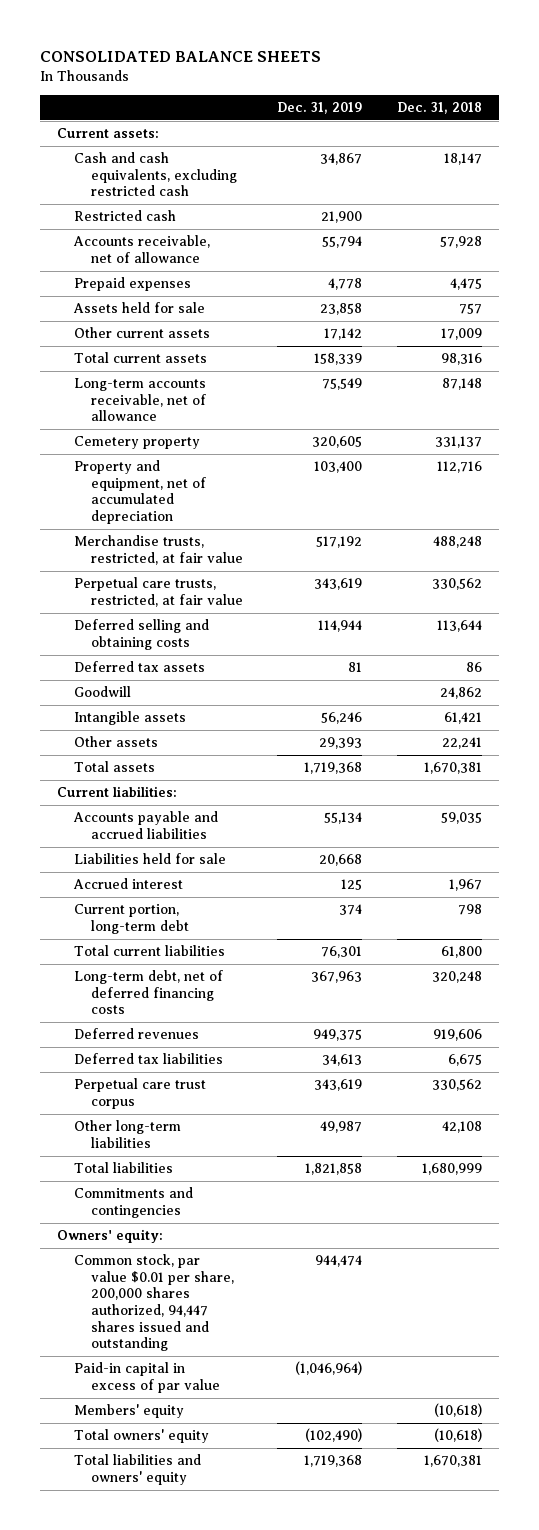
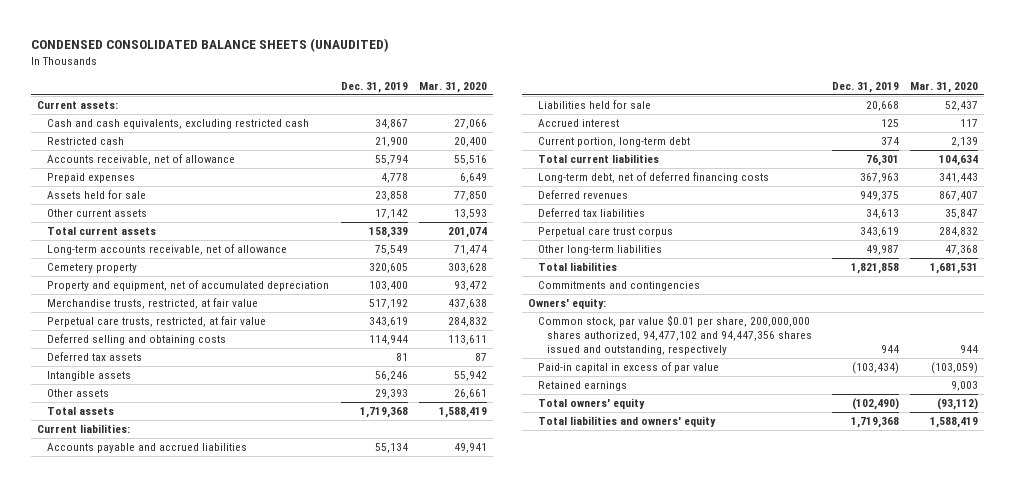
[39,50,321,62] CONSOLIDATED BALANCE SHEETS -> [31,38,390,53] CONDENSED CONSOLIDATED BALANCE SHEETS (UNAUDITED)
[396,102,482,115] Dec. 31, 2018 -> none
none -> [419,81,488,93] Mar. 31, 2020
[73,686,131,698] Goodwill -> none
[73,1404,184,1419] Members' equity -> none
[73,1254,234,1352] Common stock, par value $0.01 per share, 200,000 shares authorized, 94,447 shares issued and outstanding -> [537,315,813,355] Common stock, par value $0.01 per share, 200,000,000 shares authorized, 94,477,102 and 94,447,356 shares issued and outstanding, respectively
[315,1255,363,1268] 944,474 -> [880,344,899,353] 944
[295,1361,363,1376] (1,046,964) -> [851,362,899,375] (103,434)
none -> [537,381,627,392] Retained earnings

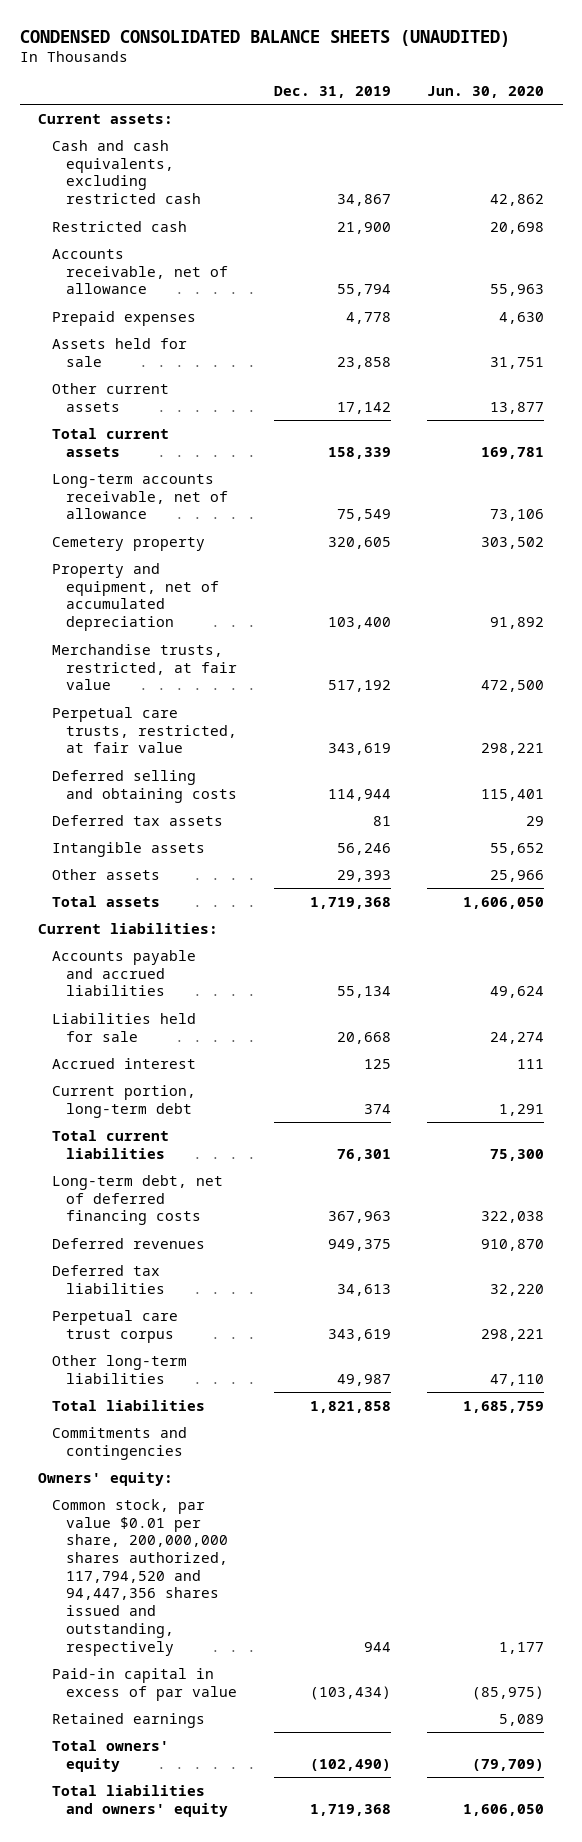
[419,81,488,93] Mar. 31, 2020 -> none
none -> [427,86,545,99] Jun. 30, 2020
[537,315,813,355] Common stock, par value $0.01 per share, 200,000,000 shares authorized, 94,477,102 and 94,447,356 shares issued and outstanding, respectively -> [52,1498,229,1656] Common stock, par value $0.01 per share, 200,000,000 shares authorized, 117,794,520 and 94,447,356 shares issued and outstanding, respectively

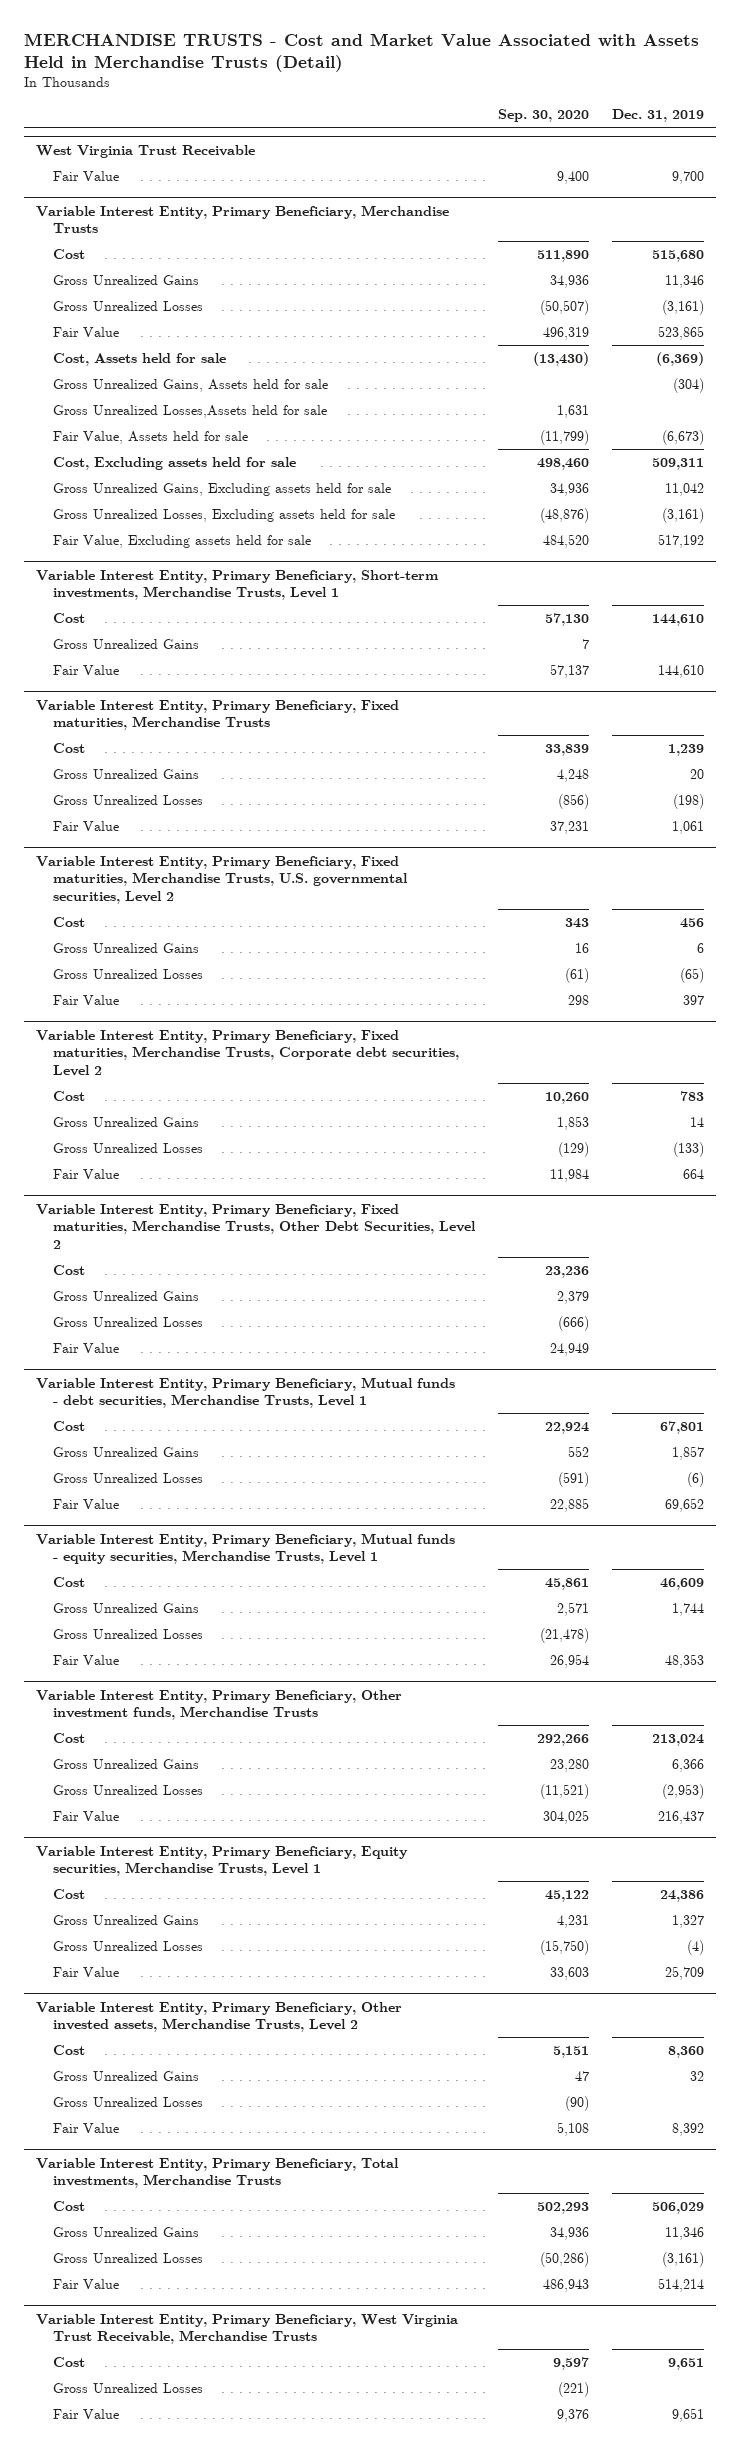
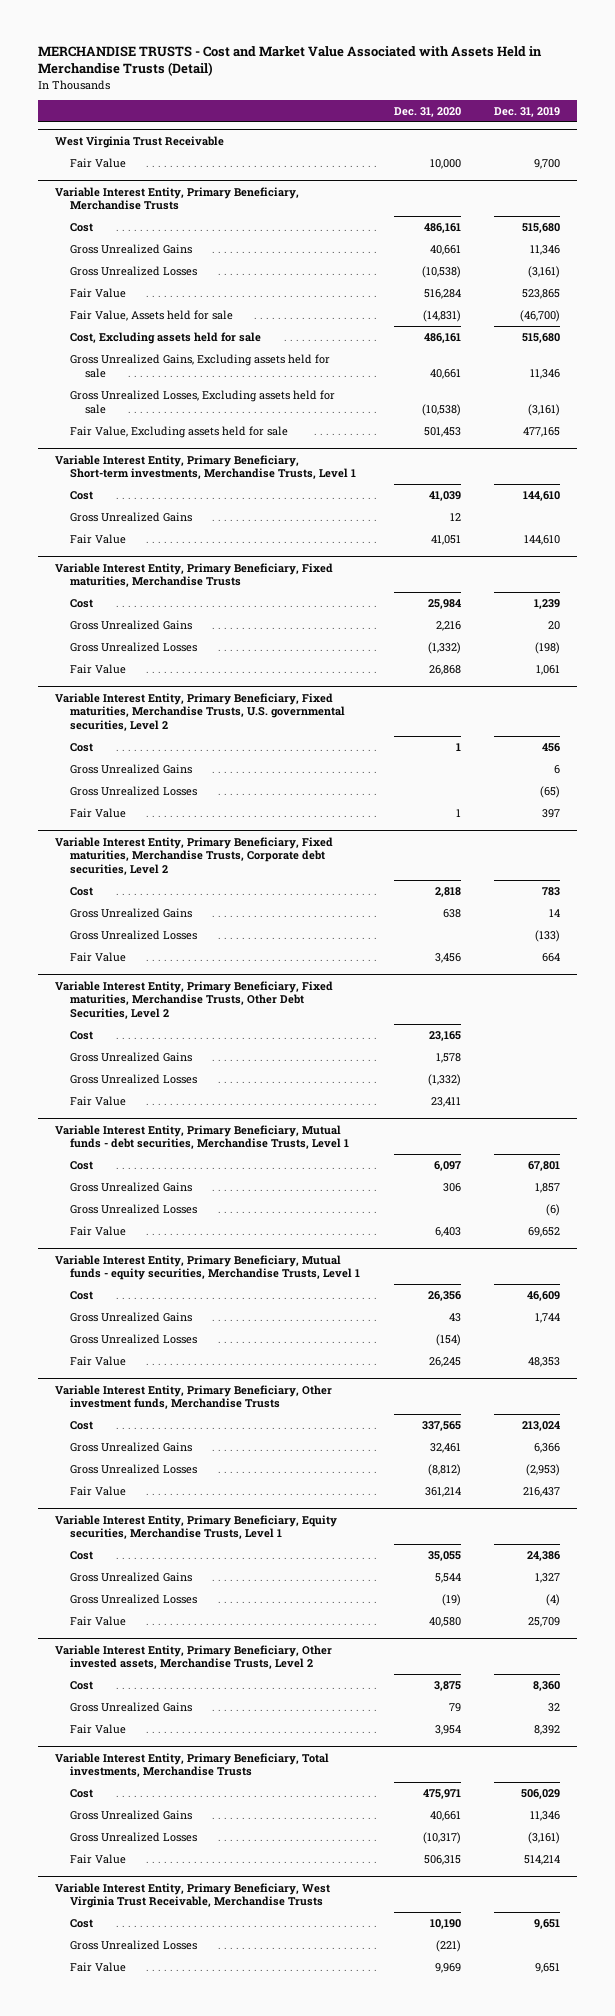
[497,109,589,123] Sep. 30, 2020 -> none
none -> [393,106,461,117] Dec. 31, 2020
[52,352,226,366] Cost, Assets held for sale -> none
[52,378,328,392] Gross Unrealized Gains, Assets held for sale -> none
[52,404,327,418] Gross Unrealized Losses,Assets held for sale -> none
[662,429,705,445] (6,673) -> [520,310,561,323] (46,700)
[652,457,705,470] 509,311 -> [522,333,561,344] 515,680
[665,482,705,496] 11,042 -> [530,368,561,379] 11,346
[658,533,705,548] 517,192 -> [523,427,561,438] 477,165
[52,2096,203,2107] Gross Unrealized Losses -> none

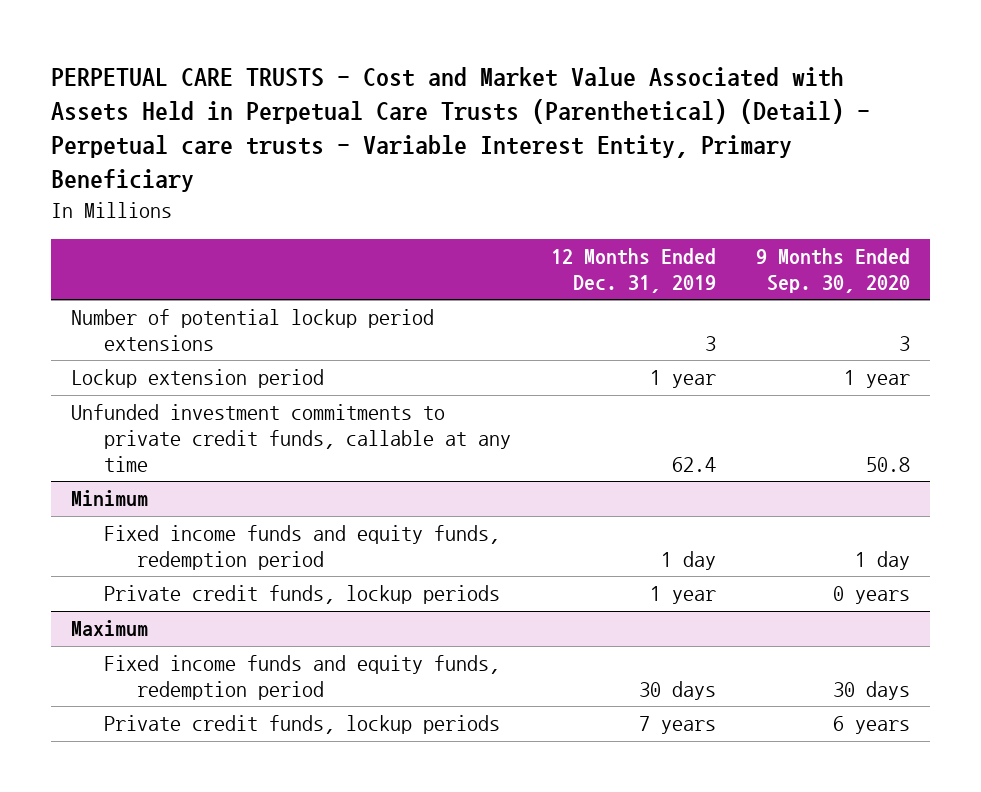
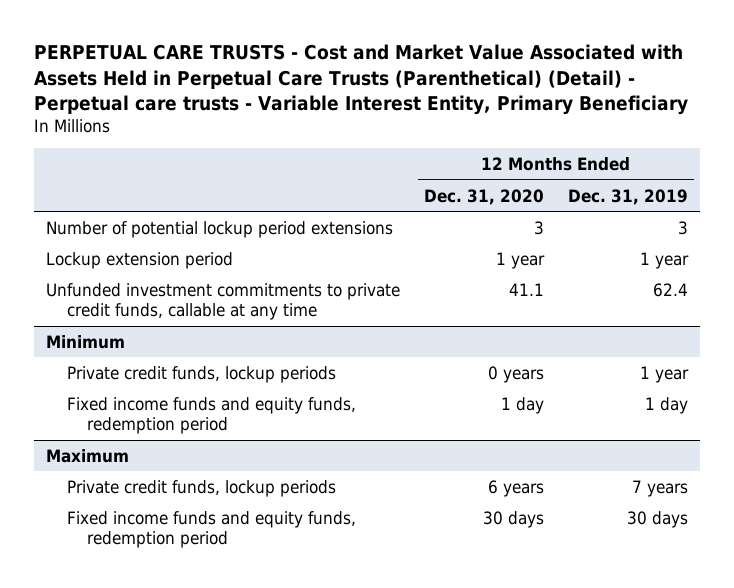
[756,248,911,294] 9 Months Ended Sep. 30, 2020 -> none
none -> [423,188,544,205] Dec. 31, 2020
[103,525,500,571] Fixed income funds and equity funds, redemption period -> [66,396,356,435] Fixed income funds and equity funds, redemption period
[103,655,500,701] Fixed income funds and equity funds, redemption period -> [66,510,356,549] Fixed income funds and equity funds, redemption period

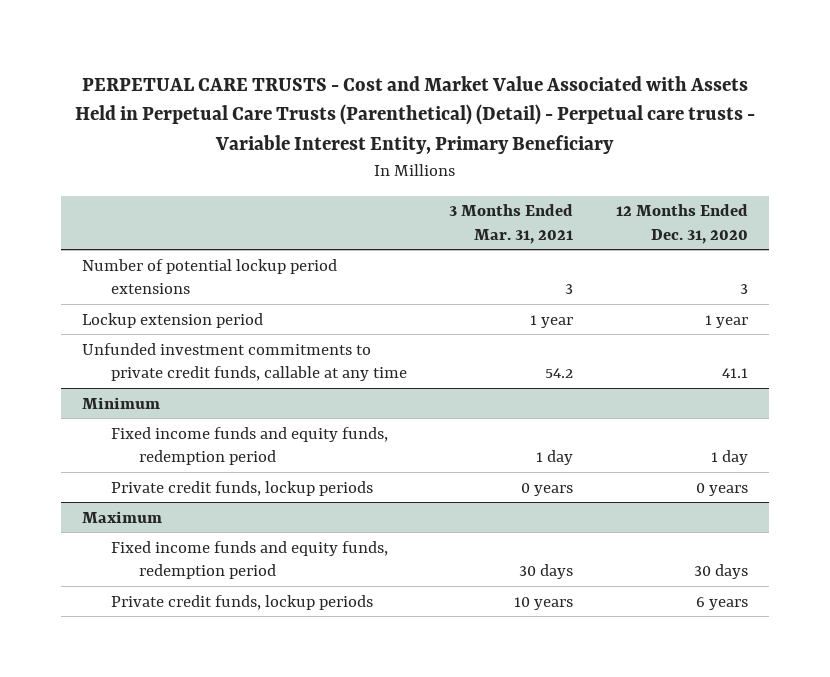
[568,188,689,205] Dec. 31, 2019 -> none
none -> [449,204,574,244] 3 Months Ended Mar. 31, 2021
[66,365,336,383] Private credit funds, lockup periods -> [110,480,373,496] Private credit funds, lockup periods
[66,479,336,497] Private credit funds, lockup periods -> [110,594,373,610] Private credit funds, lockup periods

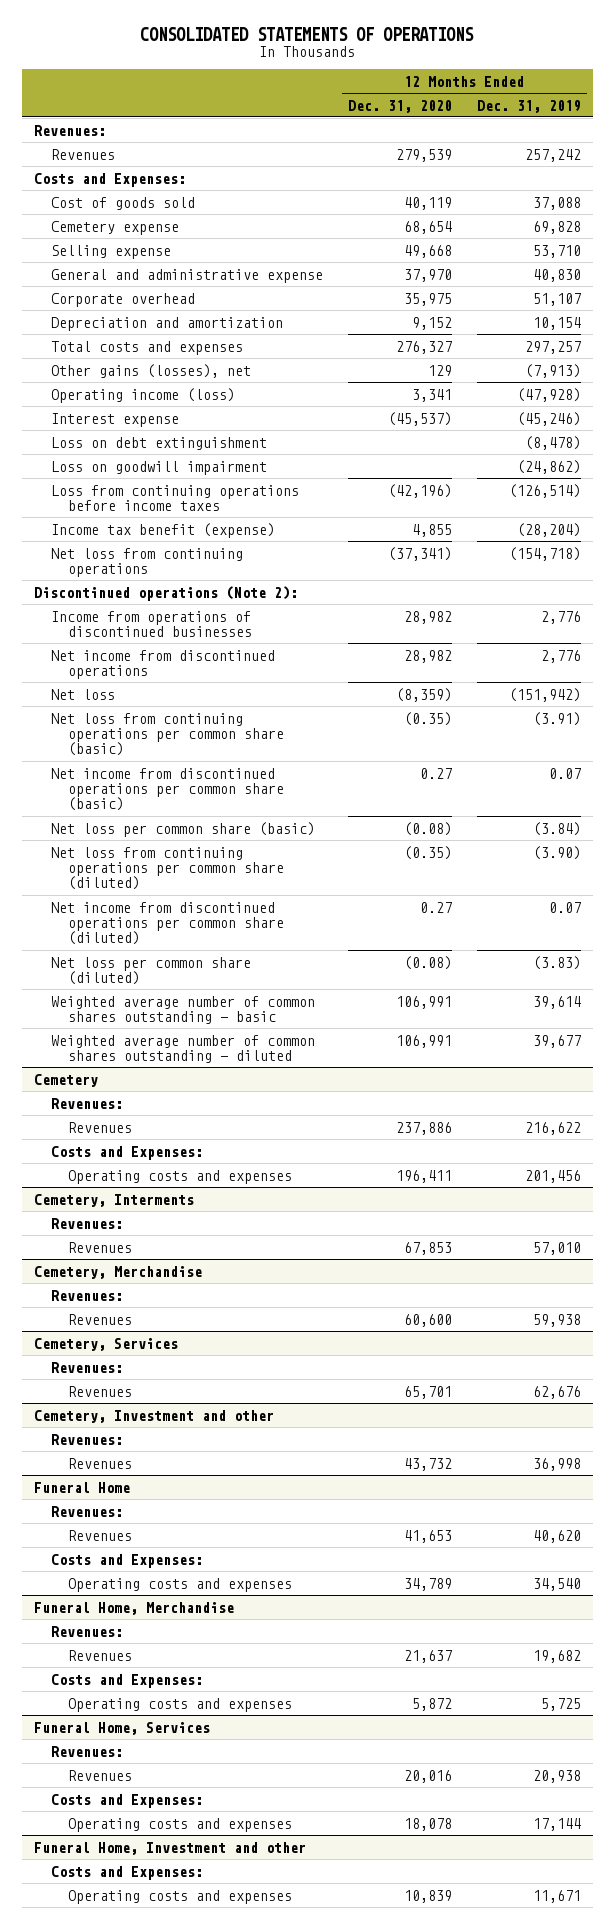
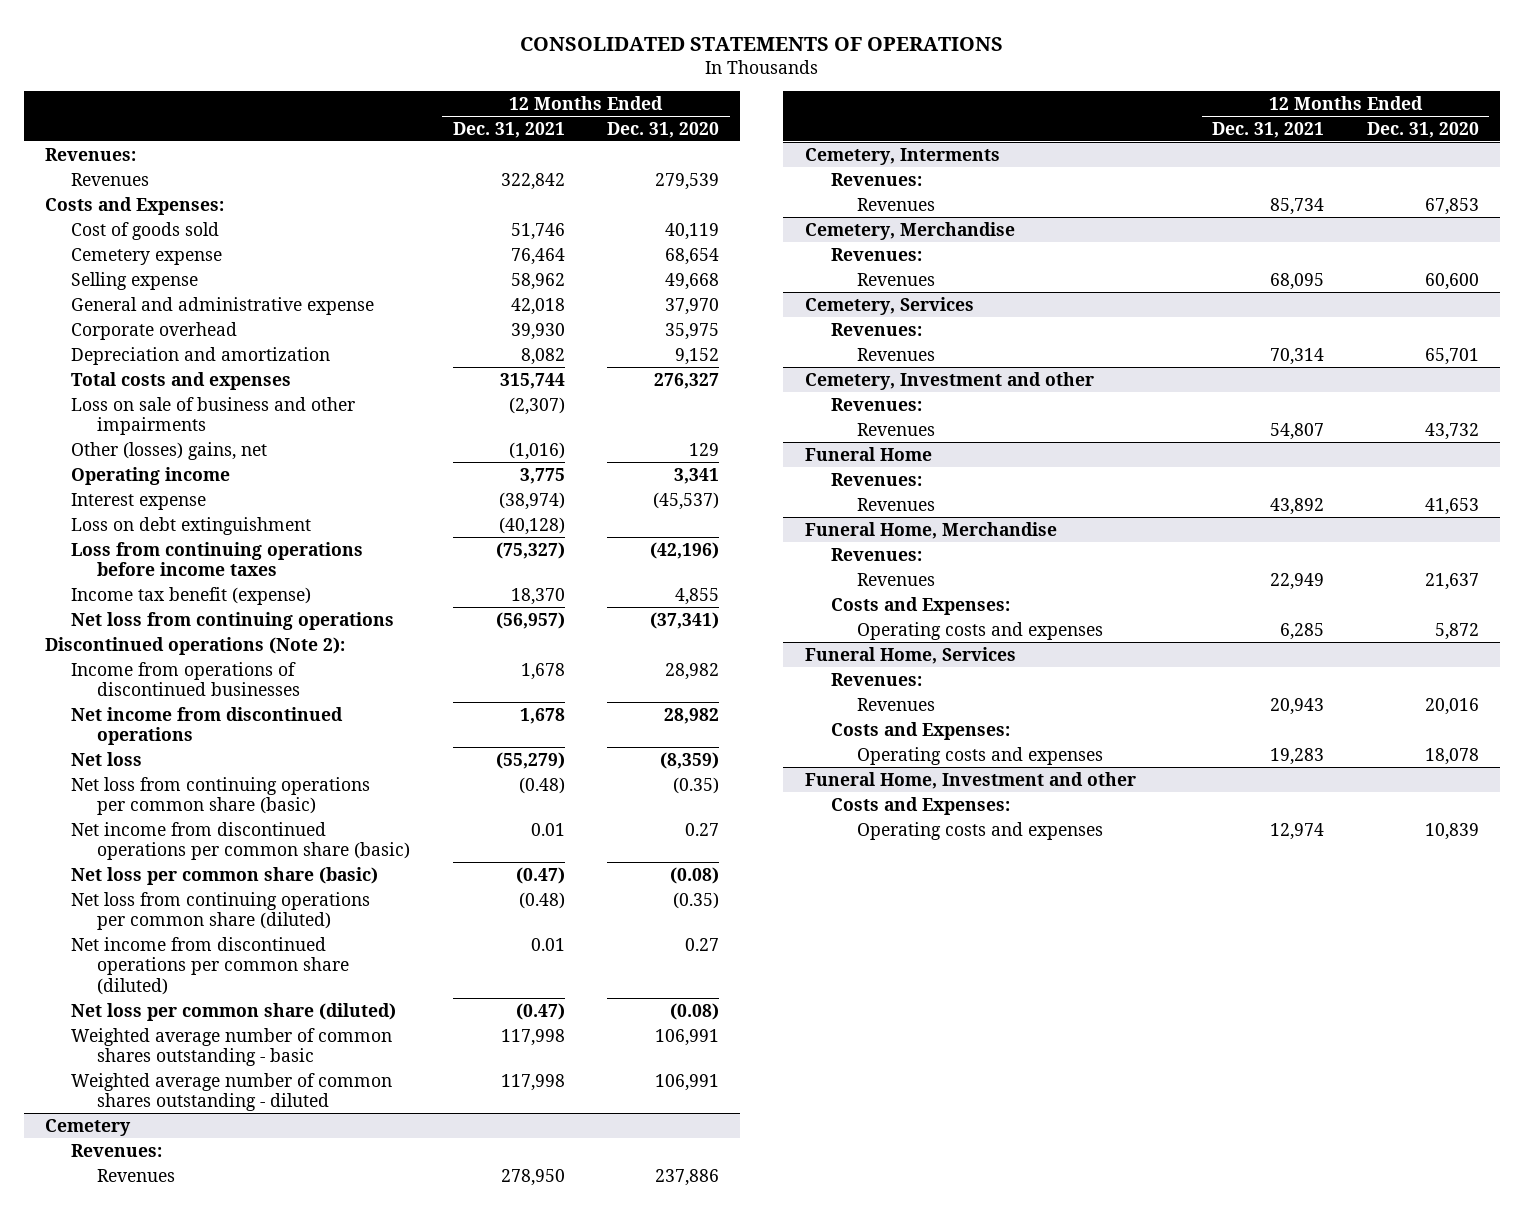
[476,99,581,113] Dec. 31, 2019 -> none
none -> [452,121,565,138] Dec. 31, 2021
none -> [71,396,356,436] Loss on sale of business and other impairments
[50,363,251,378] Other gains (losses), net -> [71,441,268,460] Other (losses) gains, net
[50,387,235,403] Operating income (loss) -> [71,466,231,485] Operating income
[50,460,267,475] Loss on goodwill impairment -> none
[50,1145,203,1160] Costs and Expenses: -> none
[67,1169,292,1184] Operating costs and expenses -> none
[50,1553,203,1568] Costs and Expenses: -> none
[67,1577,292,1592] Operating costs and expenses -> none

